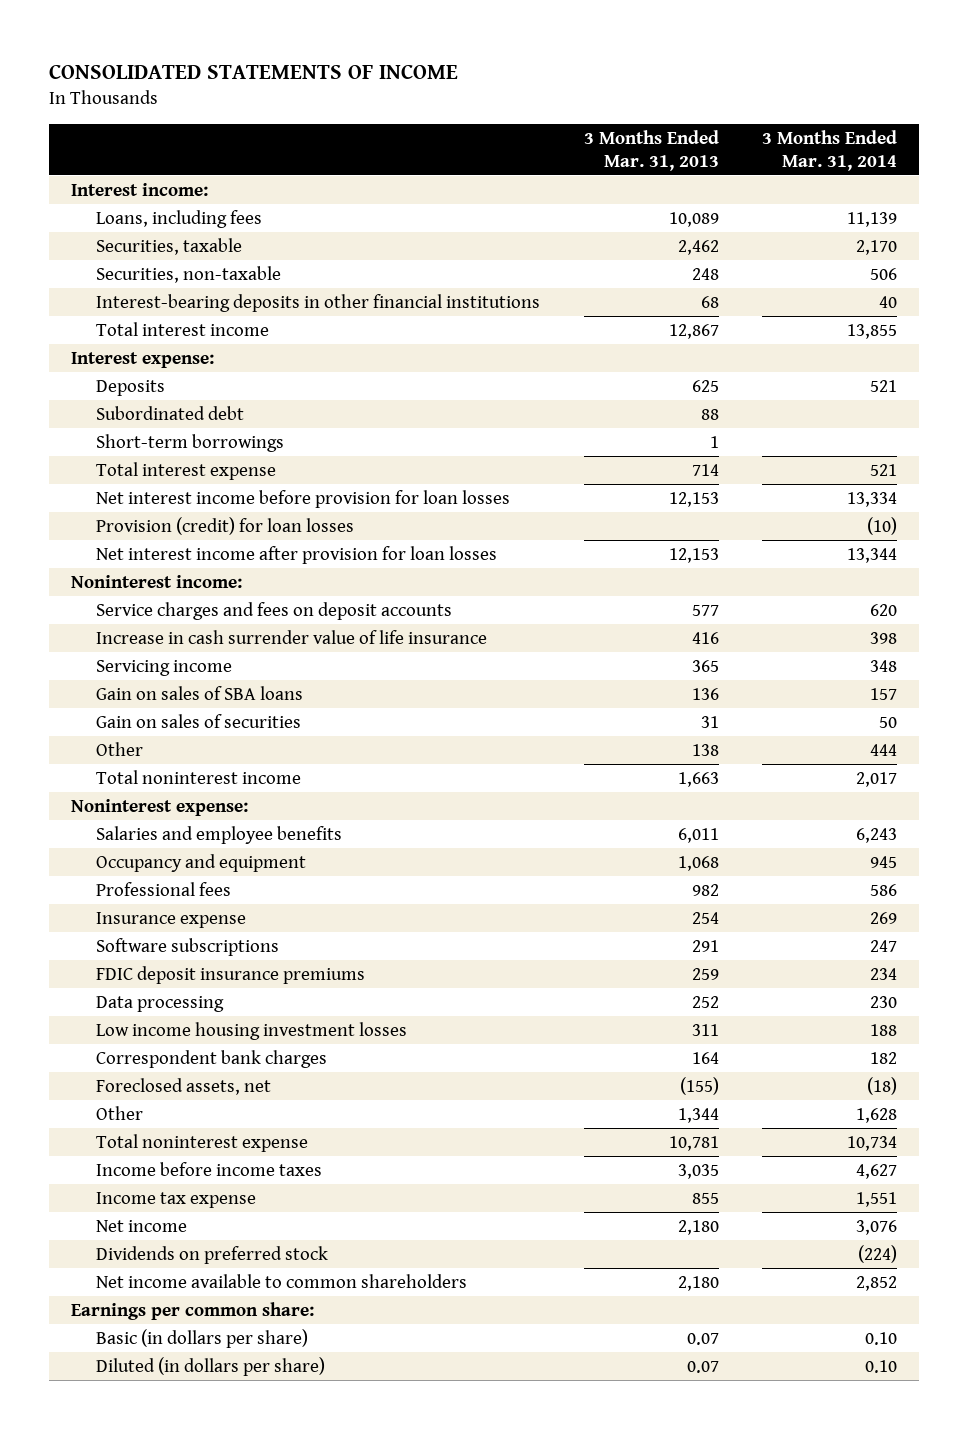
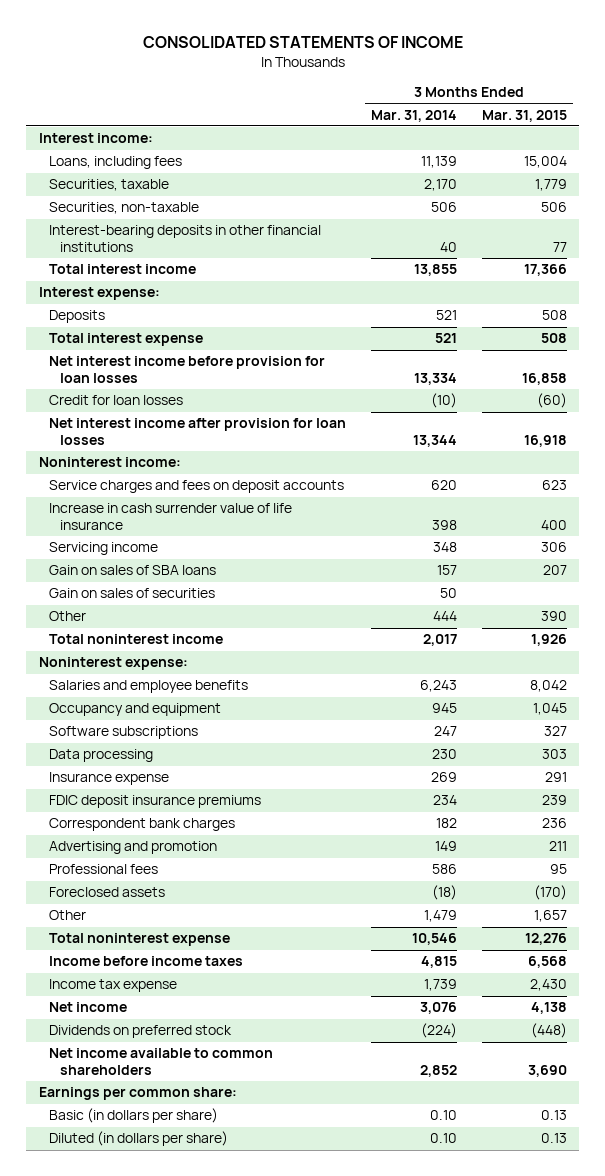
[583,129,719,171] 3 Months Ended Mar. 31, 2013 -> none
none -> [481,109,567,122] Mar. 31, 2015
[95,406,244,421] Subordinated debt -> none
[95,434,284,453] Short-term borrowings -> none
[95,517,354,536] Provision (credit) for loan losses -> [49,395,184,406] Credit for loan losses
[95,1022,407,1041] Low income housing investment losses -> none
[95,912,246,929] Insurance expense -> [49,772,170,786] Insurance expense
[95,966,365,985] FDIC deposit insurance premiums -> [49,795,262,809] FDIC deposit insurance premiums
none -> [49,841,218,855] Advertising and promotion
[95,882,231,897] Professional fees -> [49,864,159,875] Professional fees
[95,1078,271,1096] Foreclosed assets, net -> [49,887,166,898] Foreclosed assets
[856,1108,898,1124] 1,628 -> [424,910,458,923] 1,479
[847,1136,898,1152] 10,734 -> [412,933,458,946] 10,546
[856,1164,898,1180] 4,627 -> [421,956,458,969] 4,815
[856,1192,898,1208] 1,551 -> [424,979,458,992] 1,739

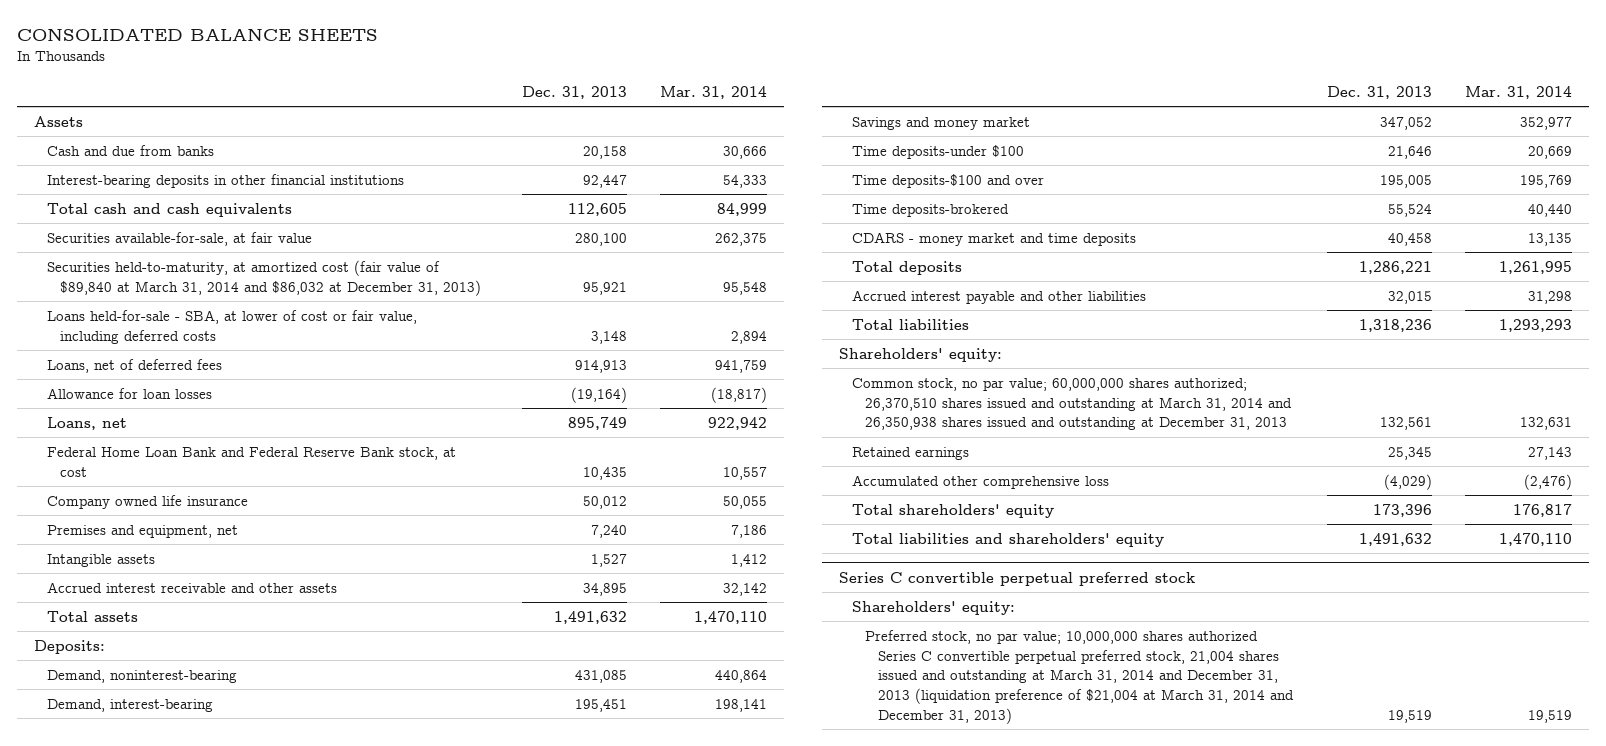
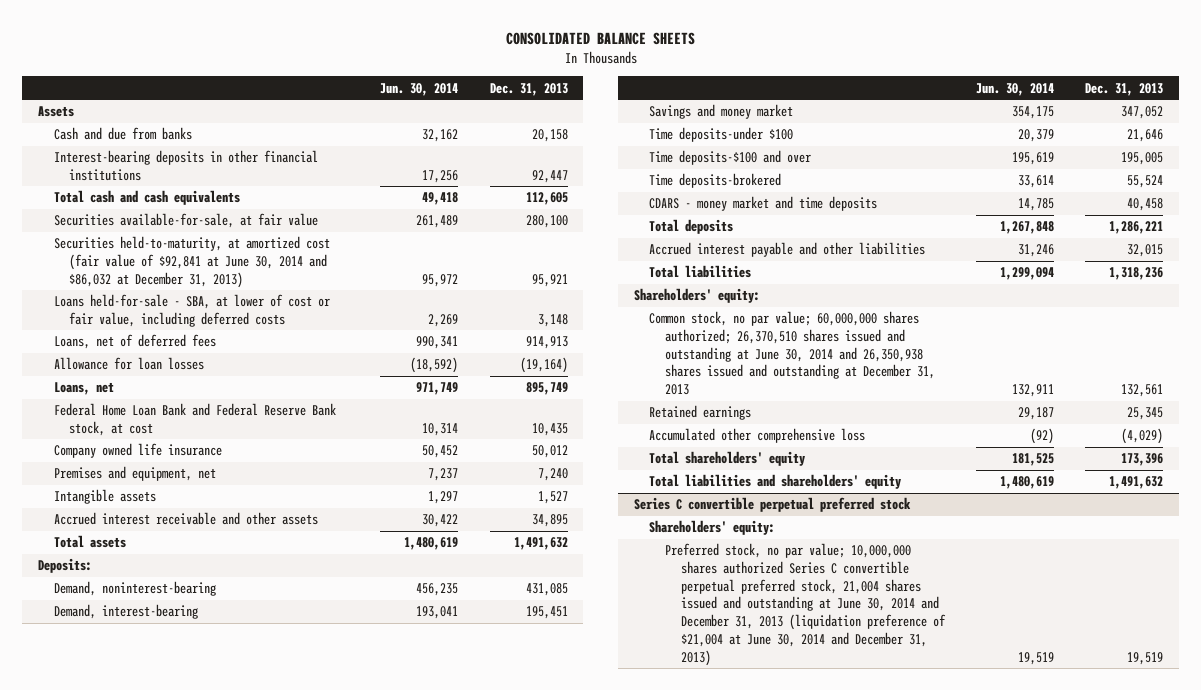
[660,85,768,99] Mar. 31, 2014 -> none
none -> [380,82,459,96] Jun. 30, 2014
[46,260,482,296] Securities held-to-maturity, at amortized cost (fair value of $89,840 at March 31, 2014 and $86,032 at December 31, 2013) -> [53,236,330,288] Securities held-to-maturity, at amortized cost (fair value of $92,841 at June 30, 2014 and $86,032 at December 31, 2013)
[851,378,1292,431] Common stock, no par value; 60,000,000 shares authorized; 26,370,510 shares issued and outstanding at March 31, 2014 and 26,350,938 shares issued and outstanding at December 31, 2013 -> [649,311,935,396] Common stock, no par value; 60,000,000 shares authorized; 26,370,510 shares issued and outstanding at June 30, 2014 and 26,350,938 shares issued and outstanding at December 31, 2013
[864,630,1295,724] Preferred stock, no par value; 10,000,000 shares authorized Series C convertible perpetual preferred stock, 21,004 shares issued and outstanding at March 31, 2014 and December 31, 2013 (liquidation preference of $21,004 at March 31, 2014 and December 31, 2013) -> [664,543,946,666] Preferred stock, no par value; 10,000,000 shares authorized Series C convertible perpetual preferred stock, 21,004 shares issued and outstanding at June 30, 2014 and December 31, 2013 (liquidation preference of $21,004 at June 30, 2014 and December 31, 2013)

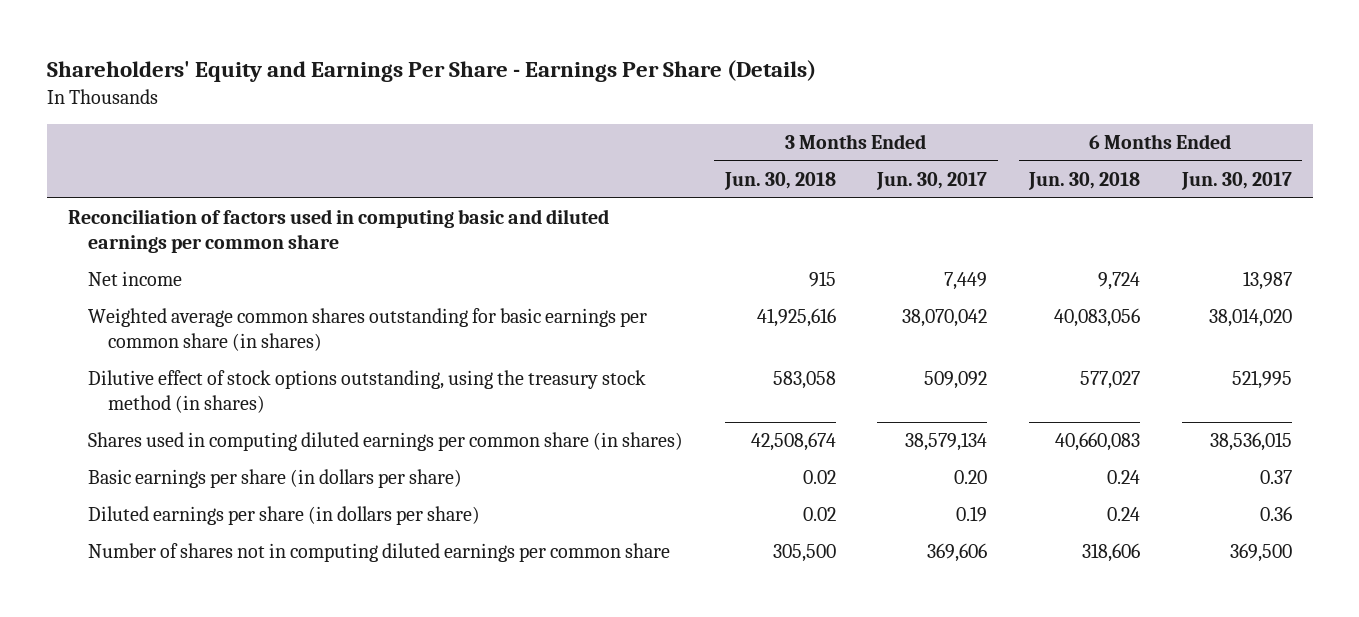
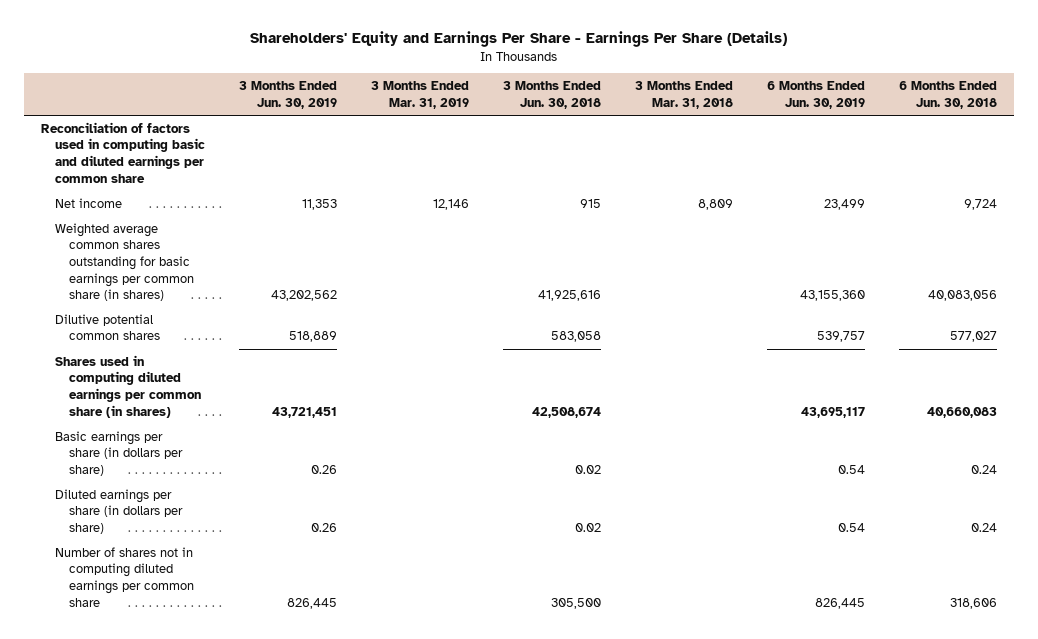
[876,172,988,191] Jun. 30, 2017 -> none
[1180,172,1292,191] Jun. 30, 2017 -> none
none -> [238,81,337,109] 3 Months Ended Jun. 30, 2019
none -> [370,81,469,109] 3 Months Ended Mar. 31, 2019
none -> [634,81,733,109] 3 Months Ended Mar. 31, 2018
none -> [767,81,866,109] 6 Months Ended Jun. 30, 2019
[87,370,646,414] Dilutive effect of stock options outstanding, using the treasury stock method (in shares) -> [54,313,160,341] Dilutive potential common shares

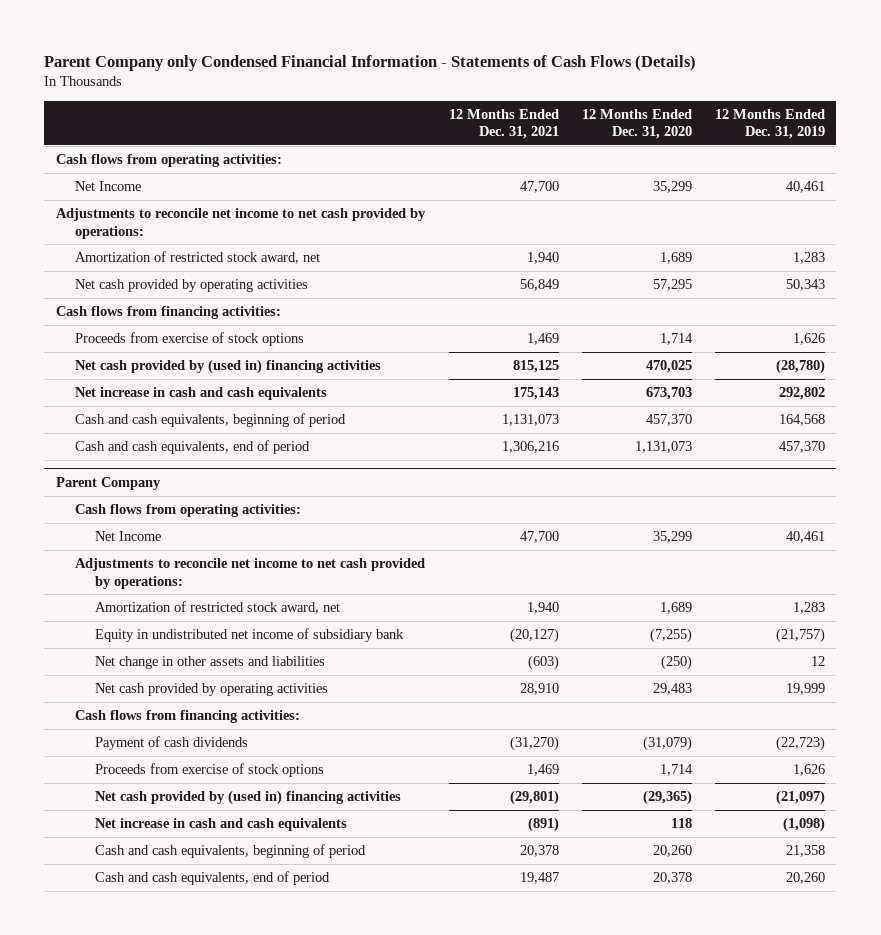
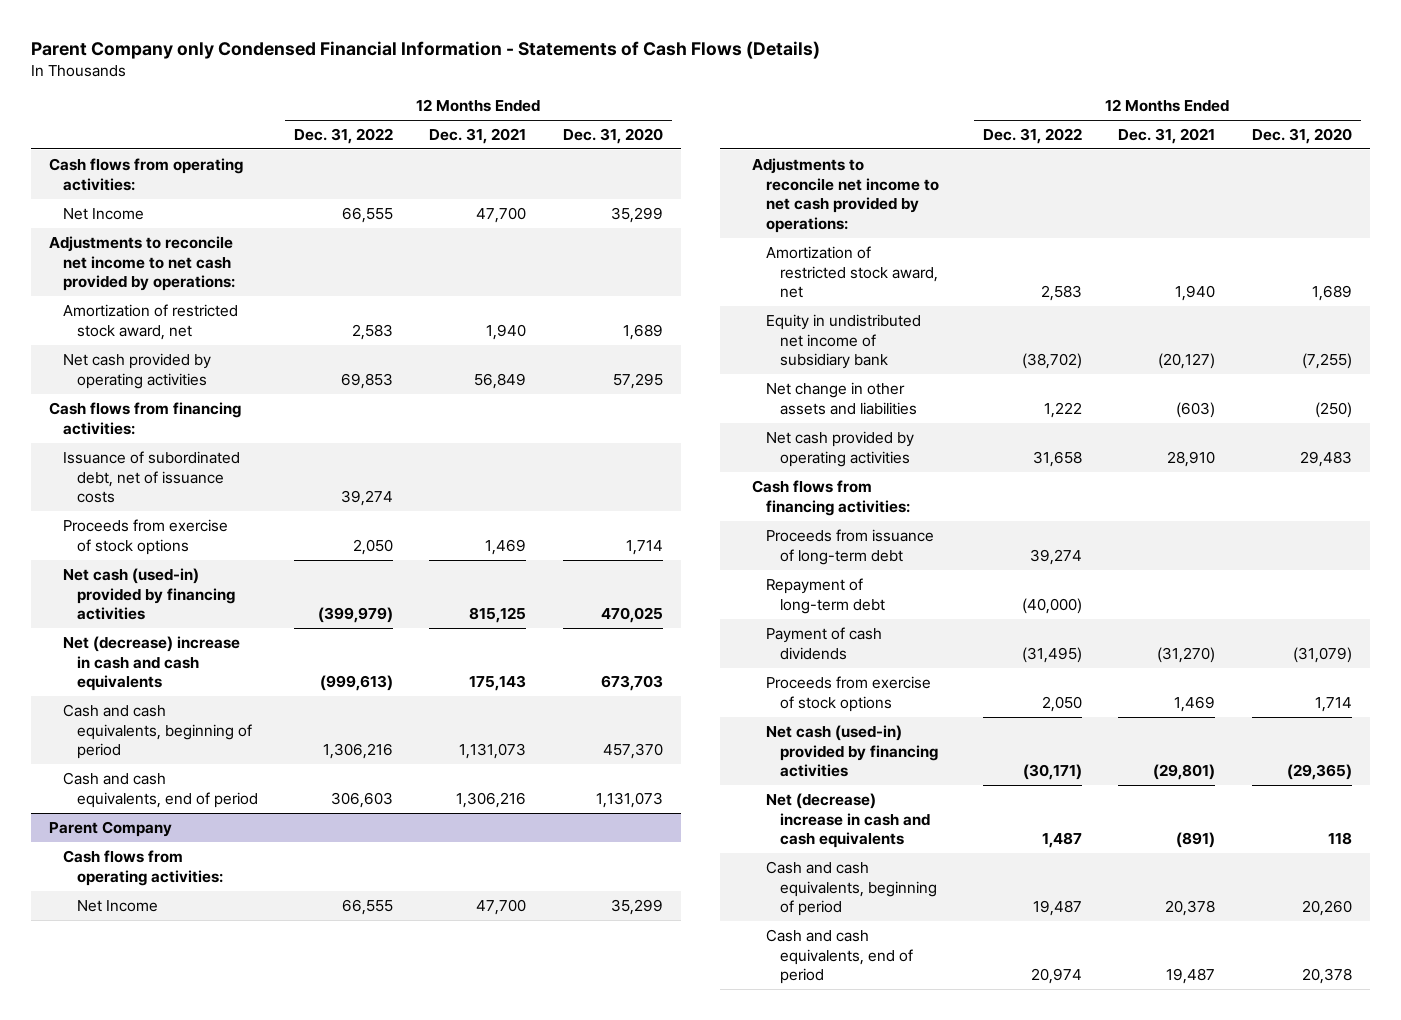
[714,108,825,140] 12 Months Ended Dec. 31, 2019 -> none
none -> [294,128,394,145] Dec. 31, 2022
none -> [62,450,240,504] Issuance of subordinated debt, net of issuance costs
[75,359,382,375] Net cash provided by (used in) financing activities -> [62,567,235,621] Net cash (used-in) provided by financing activities
[75,387,328,401] Net increase in cash and cash equivalents -> [62,635,240,692] Net (decrease) increase in cash and cash equivalents
none -> [765,528,934,565] Proceeds from issuance of long-term debt
none -> [765,577,885,614] Repayment of long-term debt
[94,790,401,806] Net cash provided by (used in) financing activities -> [765,724,938,778] Net cash (used-in) provided by financing activities
[94,818,347,832] Net increase in cash and cash equivalents -> [765,792,930,849] Net (decrease) increase in cash and cash equivalents

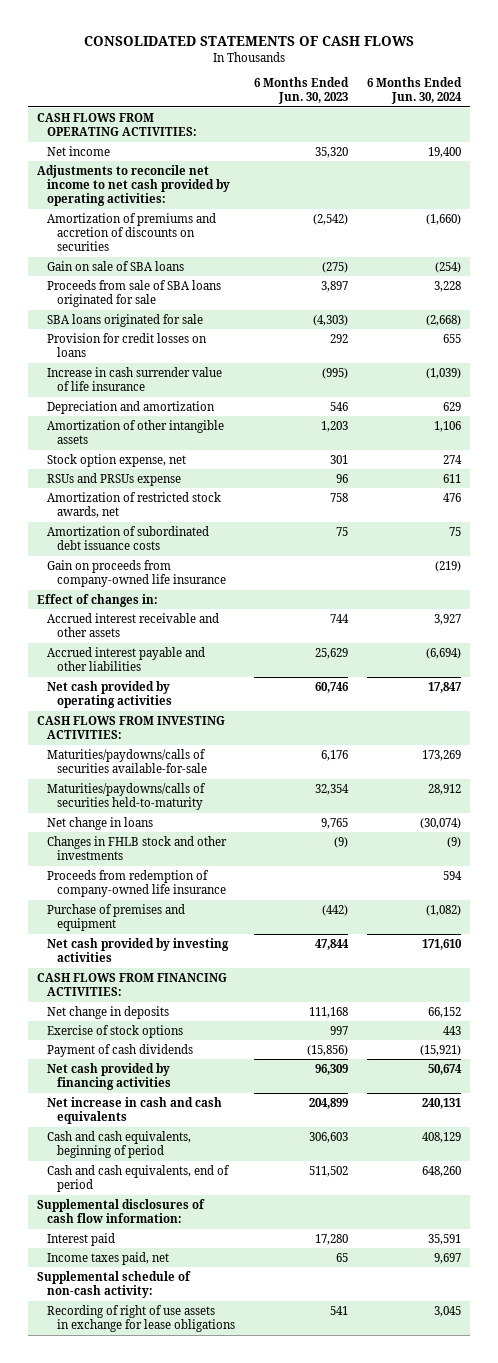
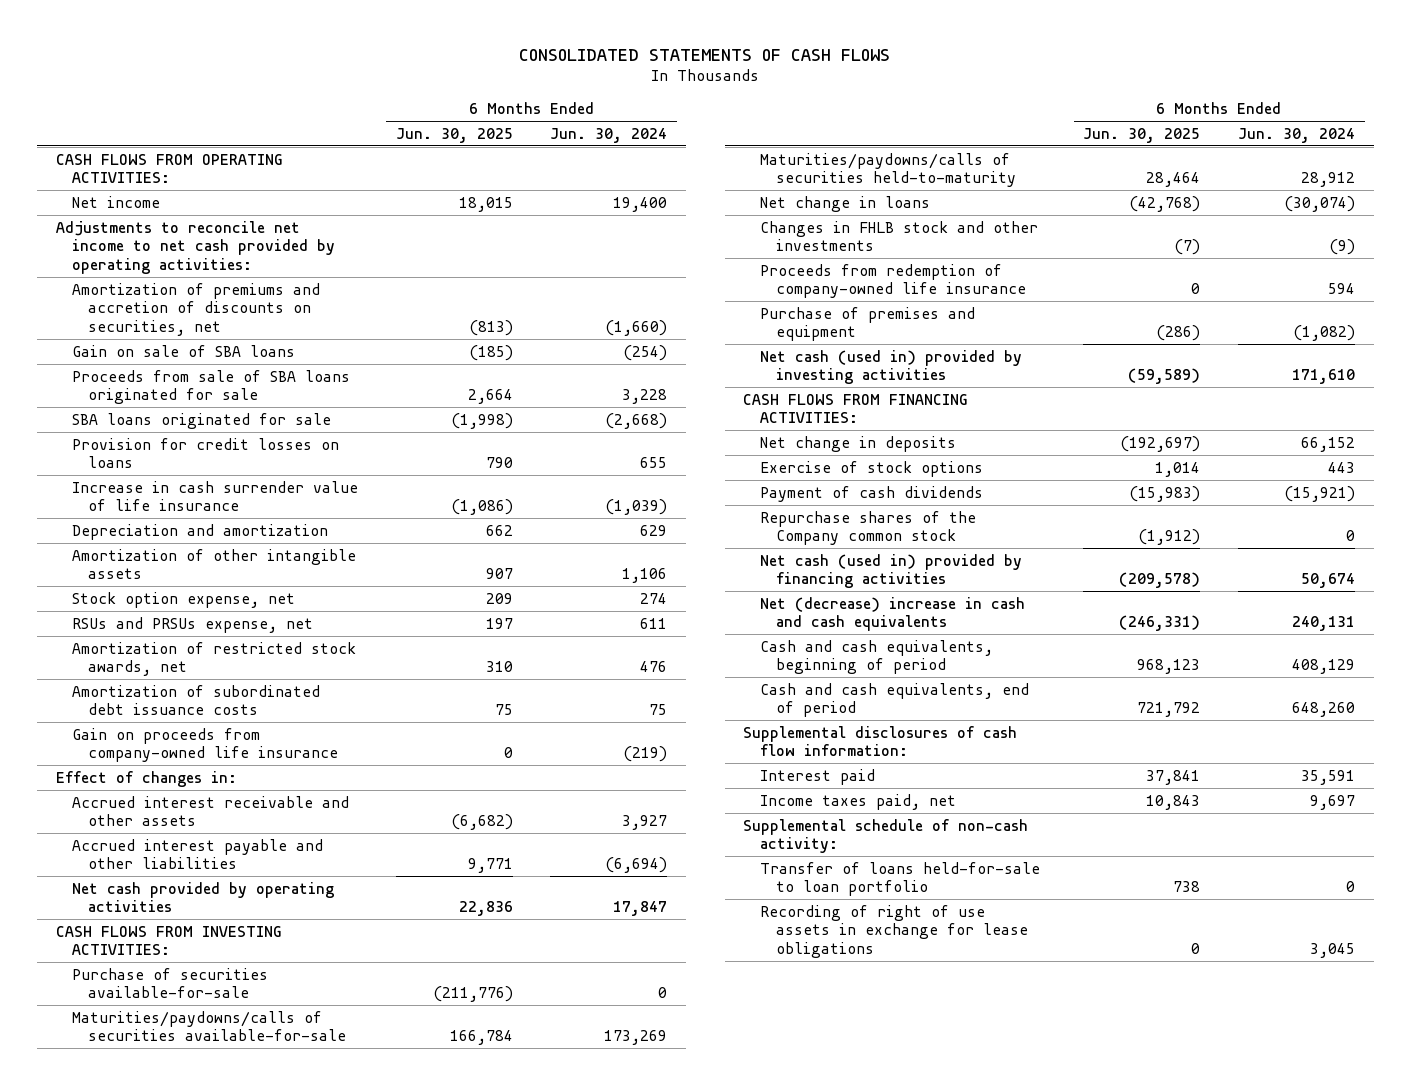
[254,77,350,105] 6 Months Ended Jun. 30, 2023 -> none
none -> [395,127,513,143] Jun. 30, 2025
[47,212,217,252] Amortization of premiums and accretion of discounts on securities -> [71,282,320,336] Amortization of premiums and accretion of discounts on securities, net
[47,472,182,486] RSUs and PRSUs expense -> [71,616,313,633] RSUs and PRSUs expense, net
none -> [71,967,268,999] Purchase of securities available-for-sale
[47,937,230,963] Net cash provided by investing activities -> [759,349,1022,385] Net cash (used in) provided by investing activities
none -> [759,510,976,546] Repurchase shares of the Company common stock
[47,1062,172,1091] Net cash provided by financing activities -> [759,553,1022,589] Net cash (used in) provided by financing activities
[47,1096,223,1125] Net increase in cash and cash equivalents -> [759,596,1025,632] Net (decrease) increase in cash and cash equivalents
none -> [759,861,1040,897] Transfer of loans held-for-sale to loan portfolio

